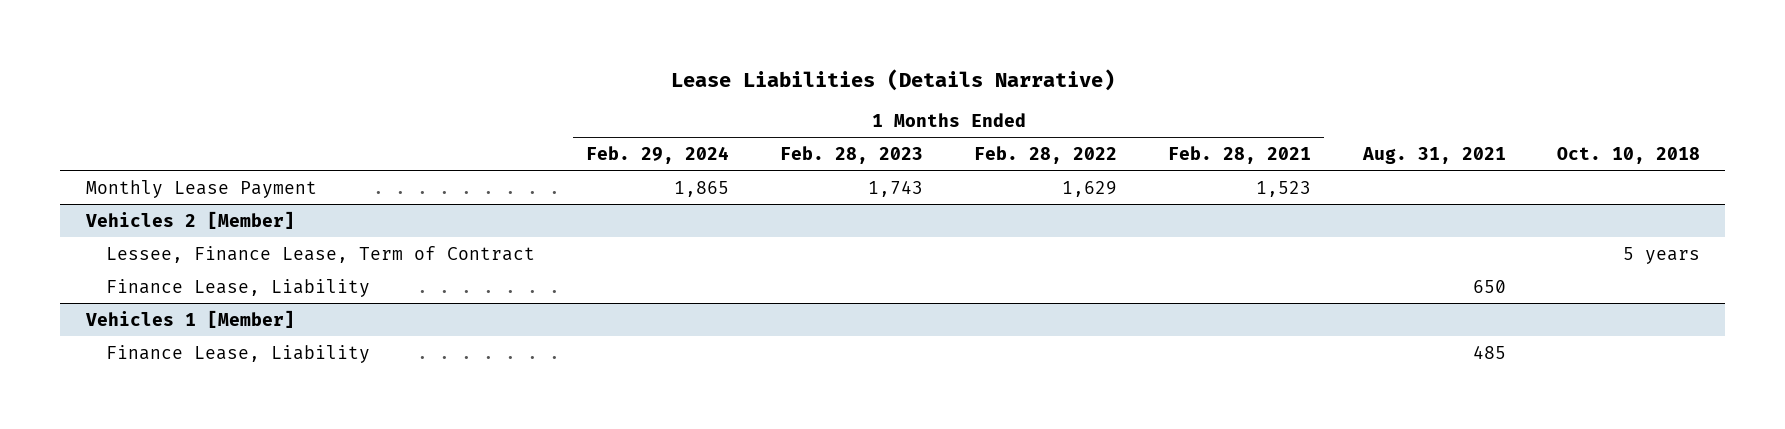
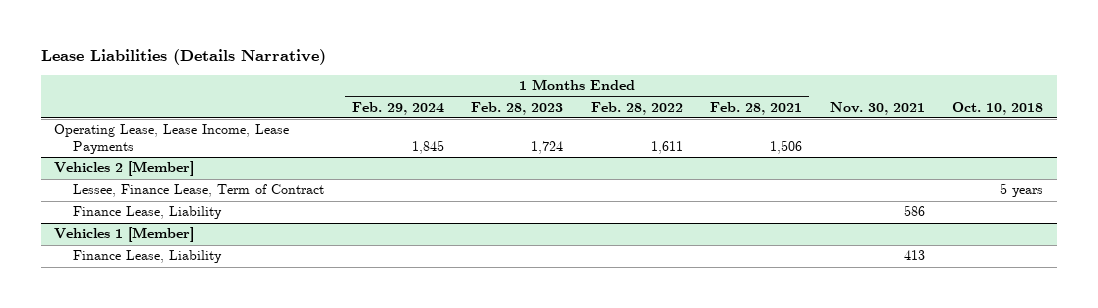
[1361,146,1506,164] Aug. 31, 2021 -> none
none -> [829,101,925,115] Nov. 30, 2021
[85,179,317,198] Monthly Lease Payment -> [54,124,290,154] Operating Lease, Lease Income, Lease Payments
[673,180,729,197] 1,865 -> [411,139,444,154] 1,845
[867,179,923,197] 1,743 -> [531,140,564,154] 1,724
[1062,180,1118,197] 1,629 -> [650,140,683,154] 1,611
[1256,180,1312,197] 1,523 -> [770,139,803,154] 1,506

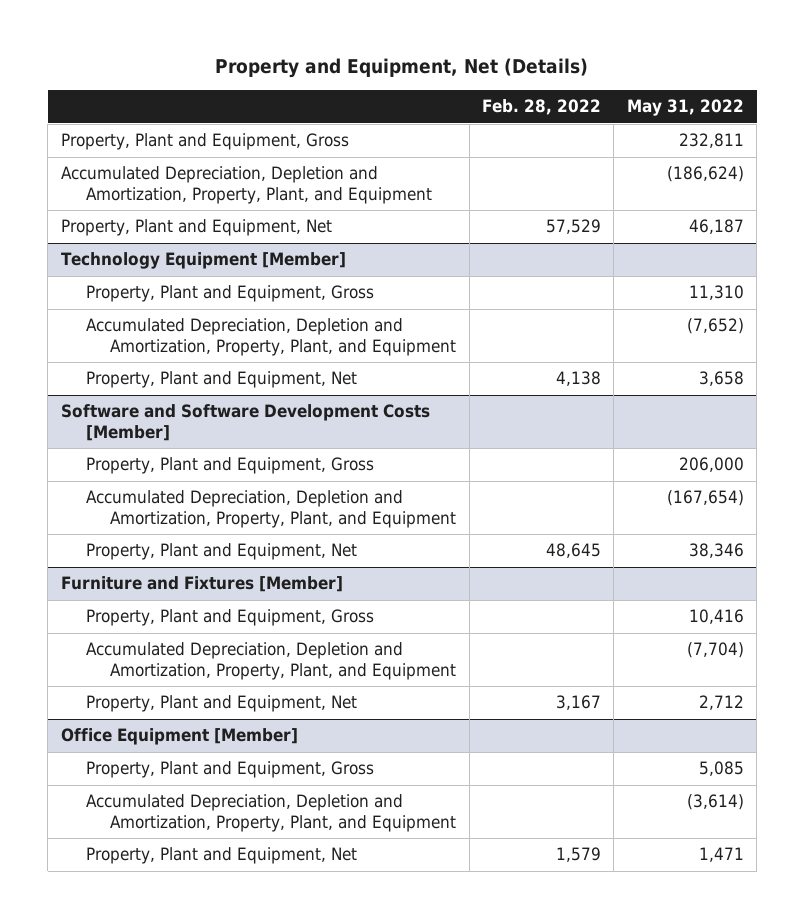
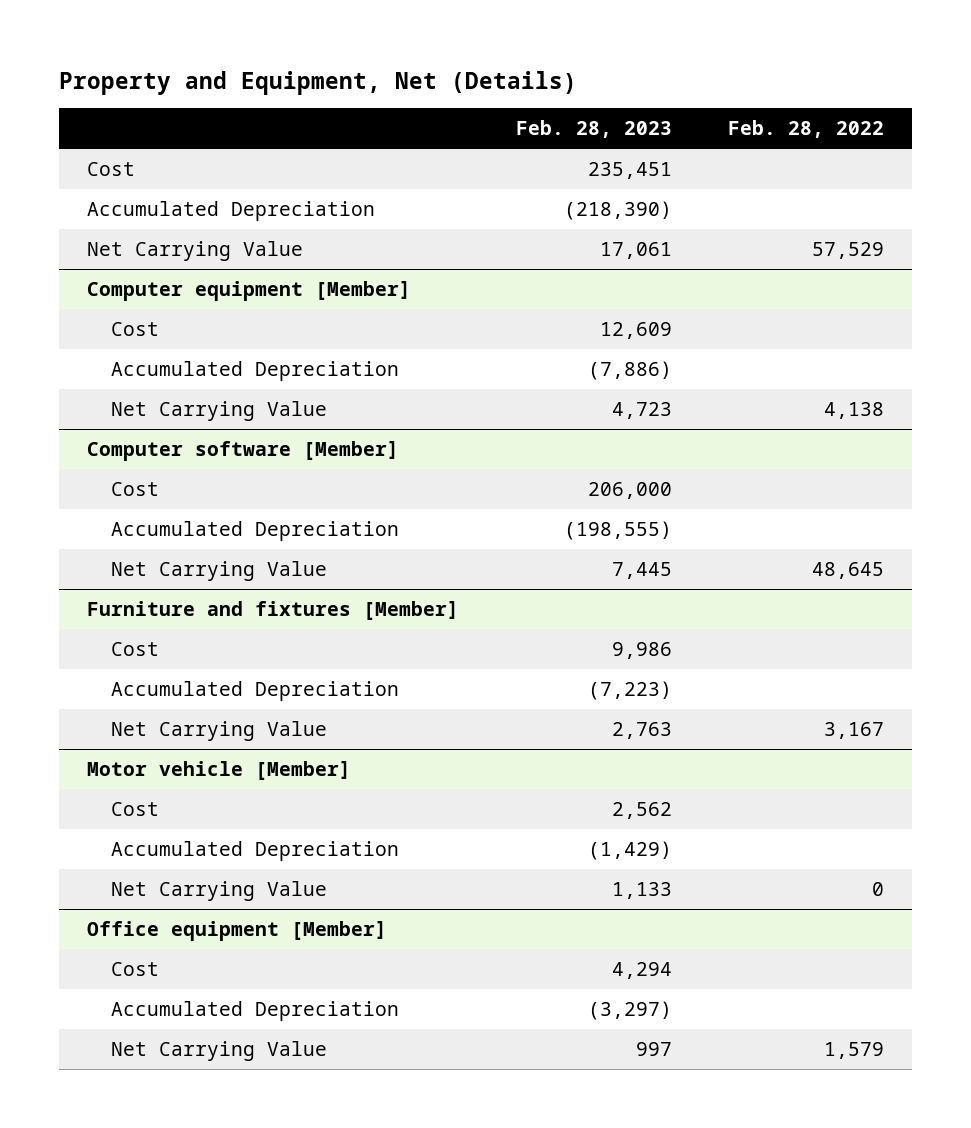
[626,99,744,117] May 31, 2022 -> none
none -> [515,120,672,139] Feb. 28, 2023
[60,252,346,270] Technology Equipment [Member] -> none
[85,285,374,303] Property, Plant and Equipment, Gross -> none
[85,318,457,356] Accumulated Depreciation, Depletion and Amortization, Property, Plant, and Equipment -> none
[85,371,357,389] Property, Plant and Equipment, Net -> none
[60,133,349,151] Property, Plant and Equipment, Gross -> [87,161,136,176] Cost
[60,166,432,204] Accumulated Depreciation, Depletion and Amortization, Property, Plant, and Equipment -> [87,200,376,221] Accumulated Depreciation
[60,219,332,237] Property, Plant and Equipment, Net -> [87,240,304,261] Net Carrying Value
none -> [87,280,412,301] Computer equipment [Member]
none -> [110,321,159,336] Cost
none -> [110,360,399,381] Accumulated Depreciation
none -> [110,400,327,421] Net Carrying Value
[60,404,430,441] Software and Software Development Costs [Member] -> [87,440,400,461] Computer software [Member]
[85,457,374,475] Property, Plant and Equipment, Gross -> [110,481,159,496] Cost
[85,490,457,528] Accumulated Depreciation, Depletion and Amortization, Property, Plant, and Equipment -> [110,520,399,541] Accumulated Depreciation
[85,543,357,561] Property, Plant and Equipment, Net -> [110,560,327,581] Net Carrying Value
[60,576,343,593] Furniture and Fixtures [Member] -> [87,600,460,620] Furniture and fixtures [Member]
[85,609,374,627] Property, Plant and Equipment, Gross -> [110,641,159,656] Cost
[85,642,457,680] Accumulated Depreciation, Depletion and Amortization, Property, Plant, and Equipment -> [110,680,399,701] Accumulated Depreciation
[85,695,357,713] Property, Plant and Equipment, Net -> [110,720,327,741] Net Carrying Value
none -> [87,760,352,780] Motor vehicle [Member]
none -> [110,801,159,816] Cost
none -> [110,840,399,861] Accumulated Depreciation
none -> [110,880,327,901] Net Carrying Value
[60,728,298,746] Office Equipment [Member] -> [87,920,388,941] Office equipment [Member]
[85,761,374,779] Property, Plant and Equipment, Gross -> [110,961,159,976] Cost
[85,794,457,832] Accumulated Depreciation, Depletion and Amortization, Property, Plant, and Equipment -> [110,1000,399,1021] Accumulated Depreciation
[85,847,357,865] Property, Plant and Equipment, Net -> [110,1040,327,1061] Net Carrying Value

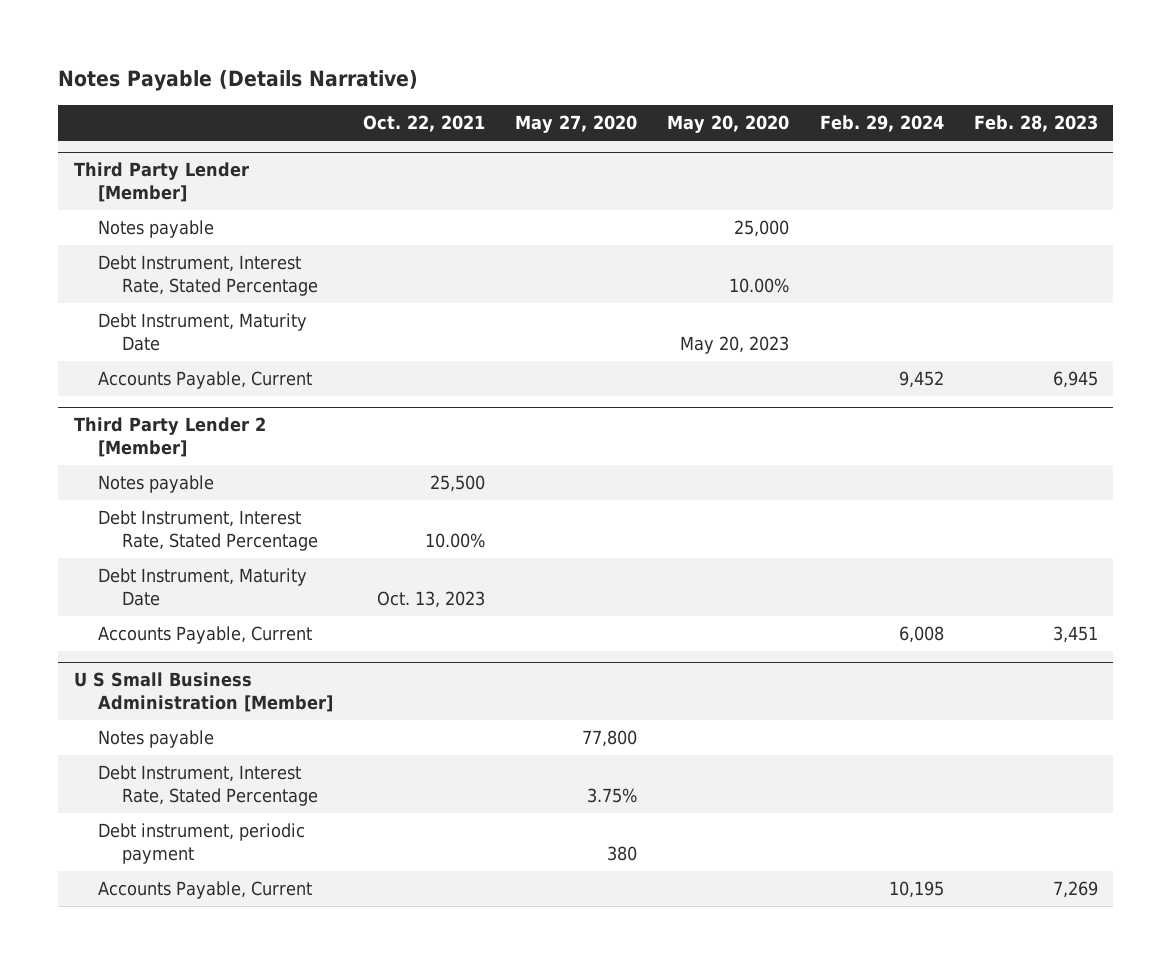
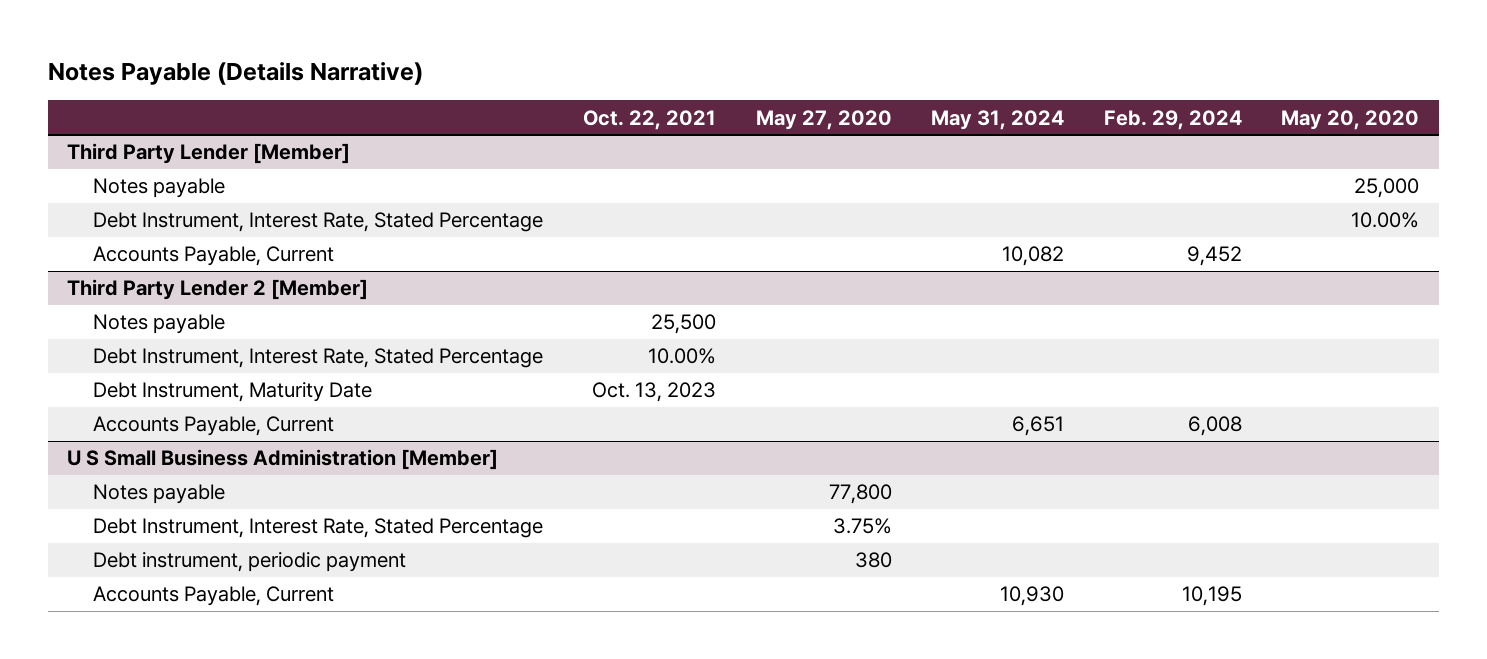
[974,114,1099,132] Feb. 28, 2023 -> none
none -> [931,109,1065,130] May 31, 2024
[97,313,307,351] Debt Instrument, Maturity Date -> none

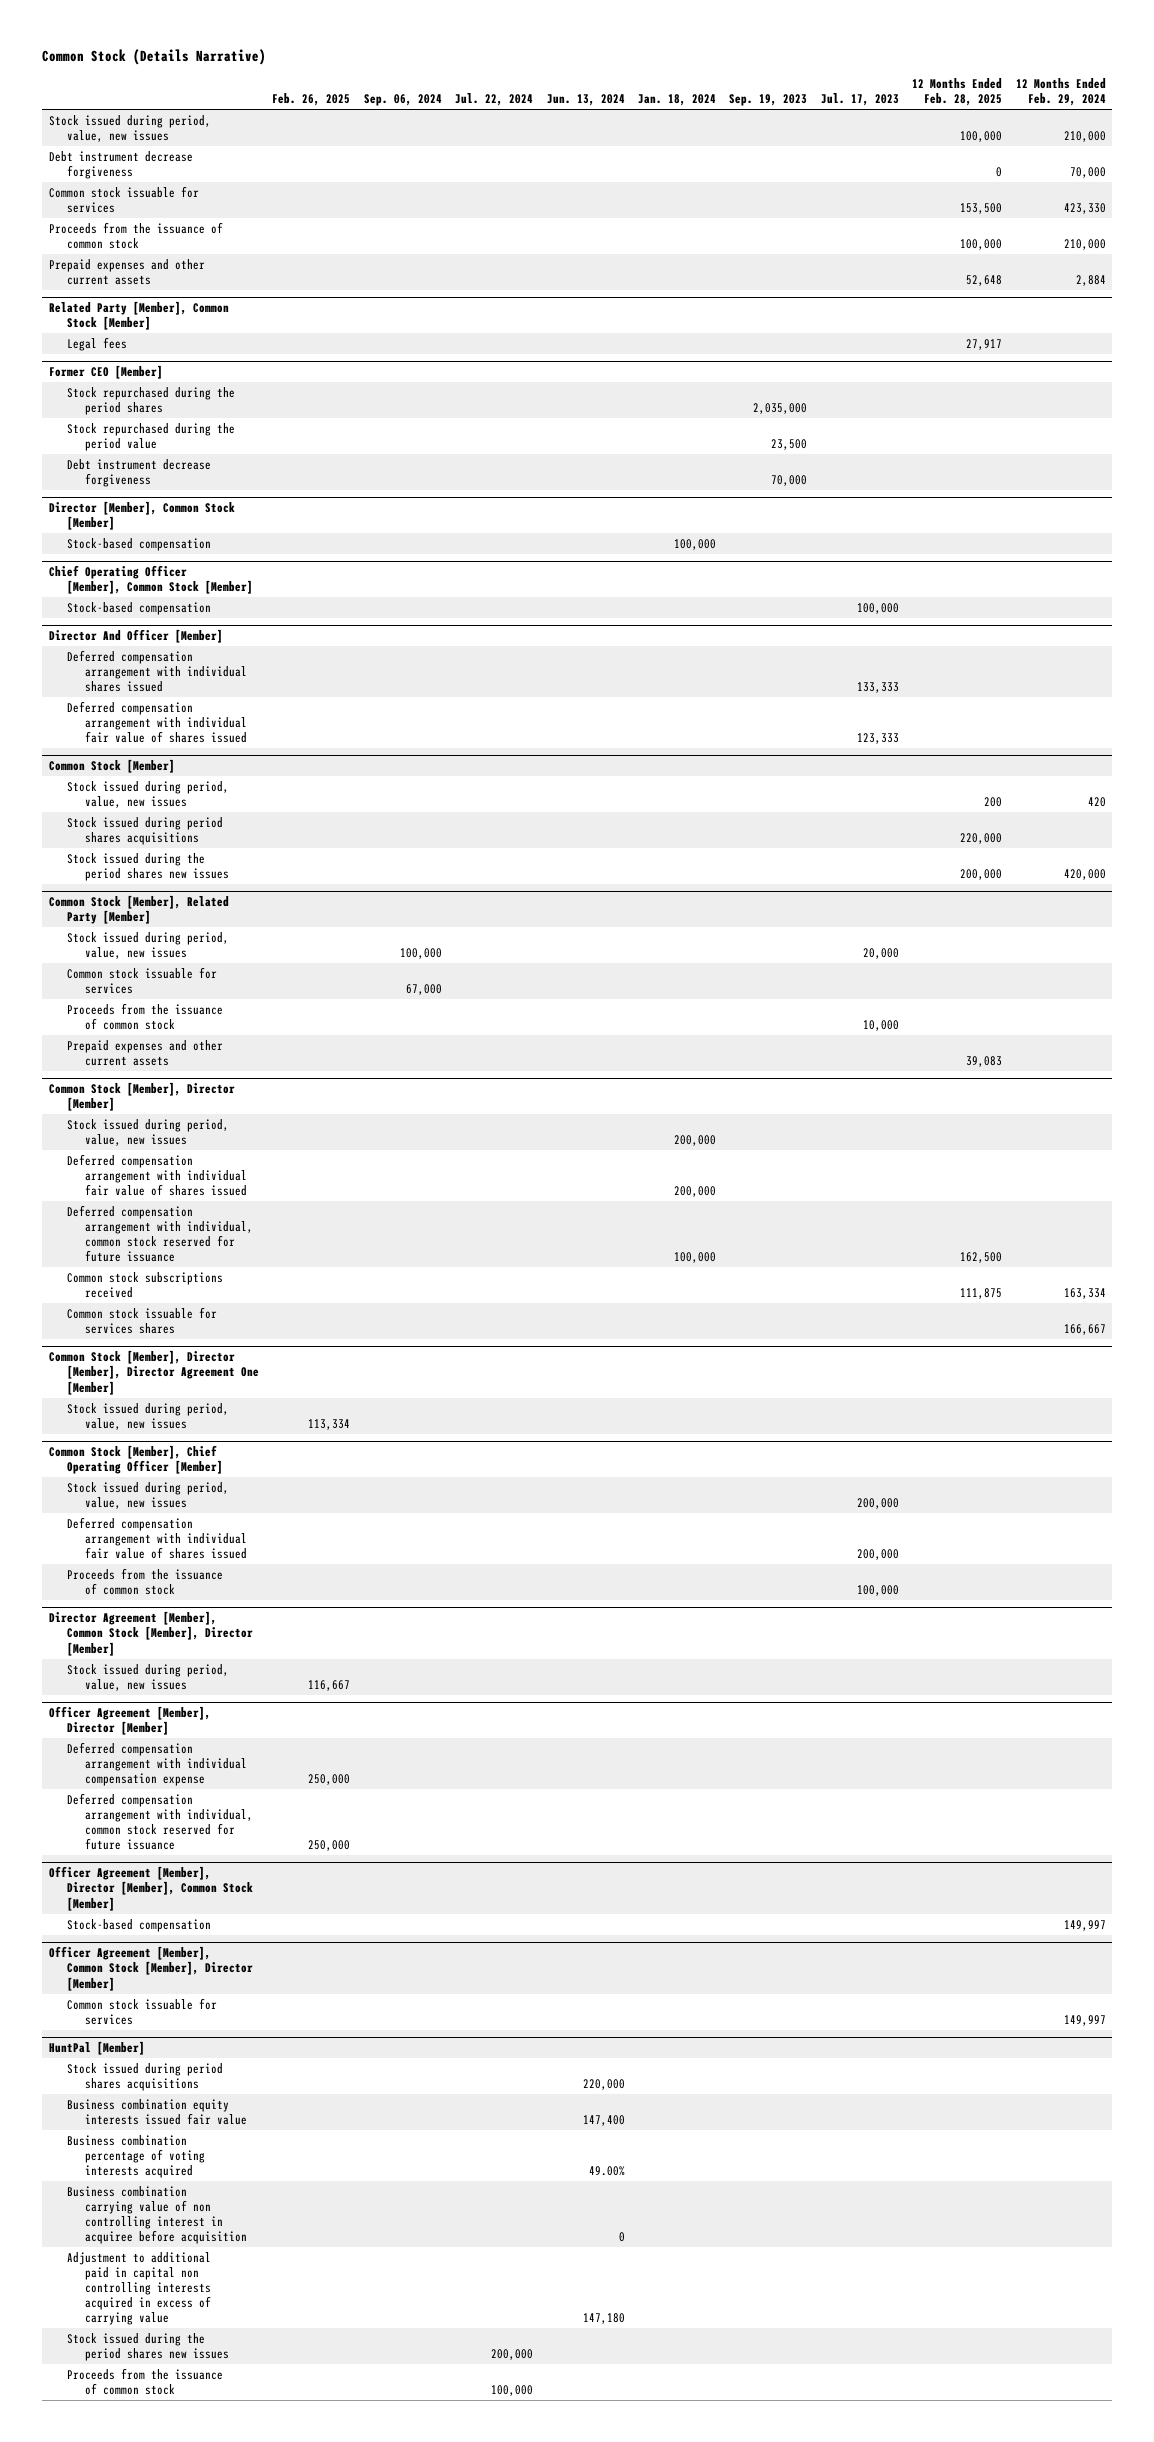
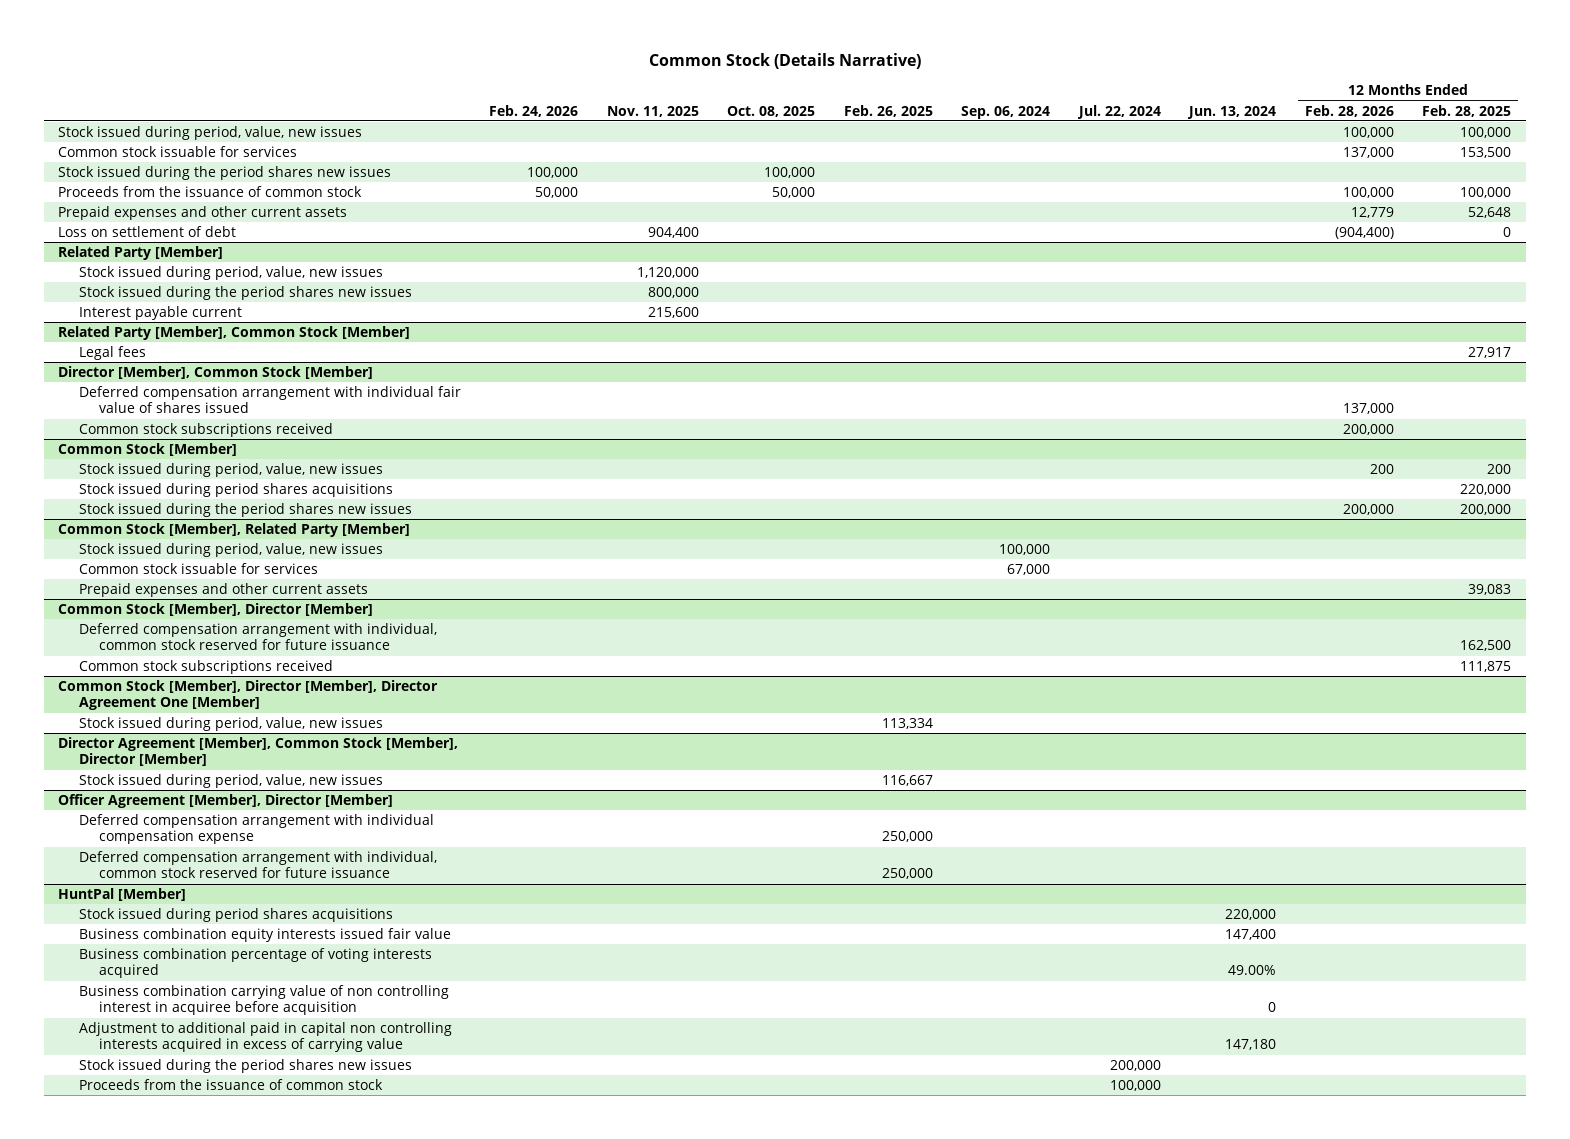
[637,94,716,107] Jan. 18, 2024 -> none
[729,94,808,107] Sep. 19, 2023 -> none
[820,93,899,107] Jul. 17, 2023 -> none
[1015,78,1106,107] 12 Months Ended Feb. 29, 2024 -> none
none -> [489,104,579,117] Feb. 24, 2026
none -> [606,105,699,117] Nov. 11, 2025
none -> [727,105,816,117] Oct. 08, 2025
none -> [1304,104,1394,117] Feb. 28, 2026
[48,150,193,179] Debt instrument decrease forgiveness -> none
none -> [58,166,392,181] Stock issued during the period shares new issues
none -> [58,226,237,238] Loss on settlement of debt
none -> [58,246,224,261] Related Party [Member]
none -> [78,266,383,281] Stock issued during period, value, new issues
none -> [78,286,412,301] Stock issued during the period shares new issues
none -> [78,306,242,321] Interest payable current
[48,365,163,380] Former CEO [Member] -> none
[66,386,235,415] Stock repurchased during the period shares -> none
[66,422,235,451] Stock repurchased during the period value -> none
[66,458,211,487] Debt instrument decrease forgiveness -> none
[66,537,211,551] Stock-based compensation -> none
[48,565,253,595] Chief Operating Officer [Member], Common Stock [Member] -> none
[66,601,211,615] Stock-based compensation -> none
[48,629,223,644] Director And Officer [Member] -> none
[66,649,248,692] Deferred compensation arrangement with individual shares issued -> none
[66,700,248,743] Deferred compensation arrangement with individual fair value of shares issued -> none
none -> [78,386,461,414] Deferred compensation arrangement with individual fair value of shares issued
none -> [78,423,333,438] Common stock subscriptions received
[66,1002,223,1030] Proceeds from the issuance of common stock -> none
[66,1118,229,1146] Stock issued during period, value, new issues -> none
[66,1153,248,1196] Deferred compensation arrangement with individual fair value of shares issued -> none
[66,1306,217,1334] Common stock issuable for services shares -> none
[48,1445,223,1475] Common Stock [Member], Chief Operating Officer [Member] -> none
[66,1481,229,1509] Stock issued during period, value, new issues -> none
[66,1516,248,1559] Deferred compensation arrangement with individual fair value of shares issued -> none
[66,1567,223,1595] Proceeds from the issuance of common stock -> none
[48,1866,253,1911] Officer Agreement [Member], Director [Member], Common Stock [Member] -> none
[66,1918,211,1932] Stock-based compensation -> none
[48,1946,253,1991] Officer Agreement [Member], Common Stock [Member], Director [Member] -> none
[66,1997,217,2025] Common stock issuable for services -> none

